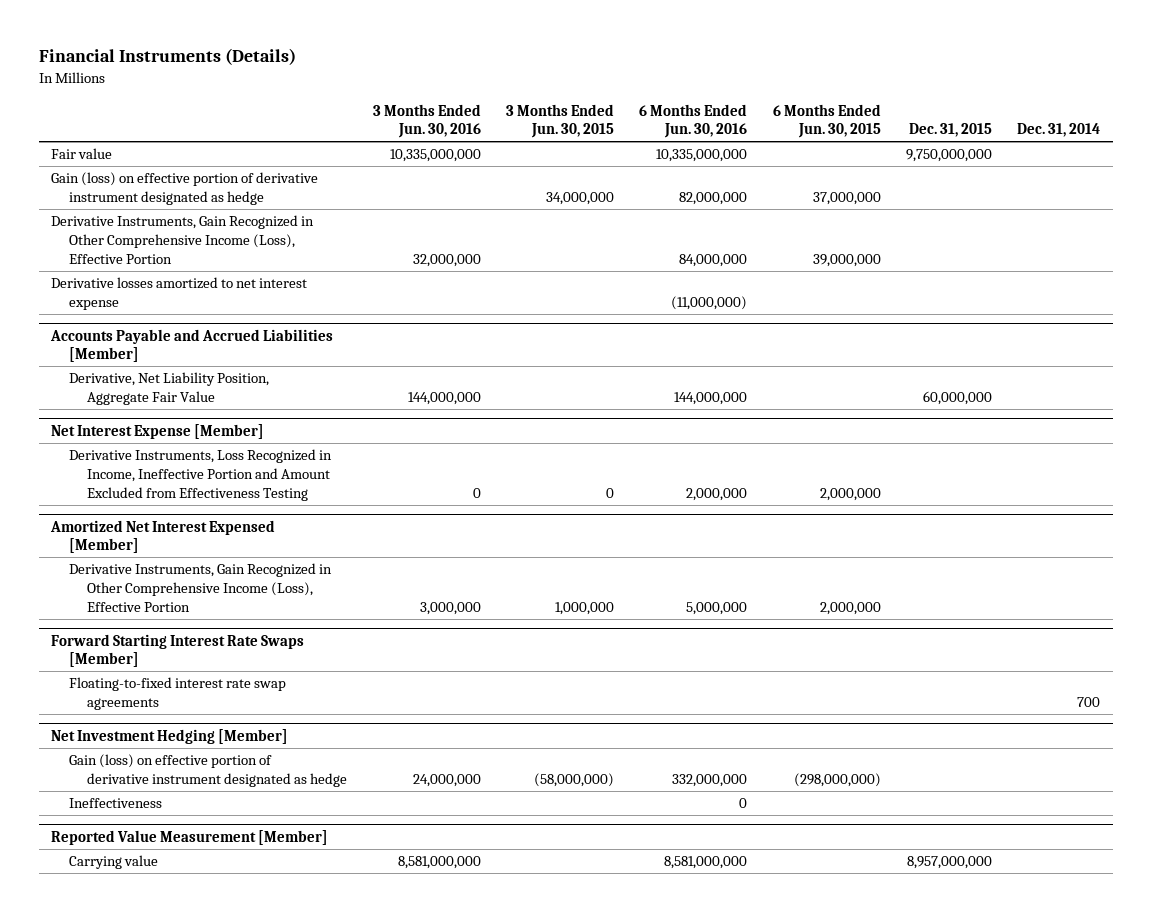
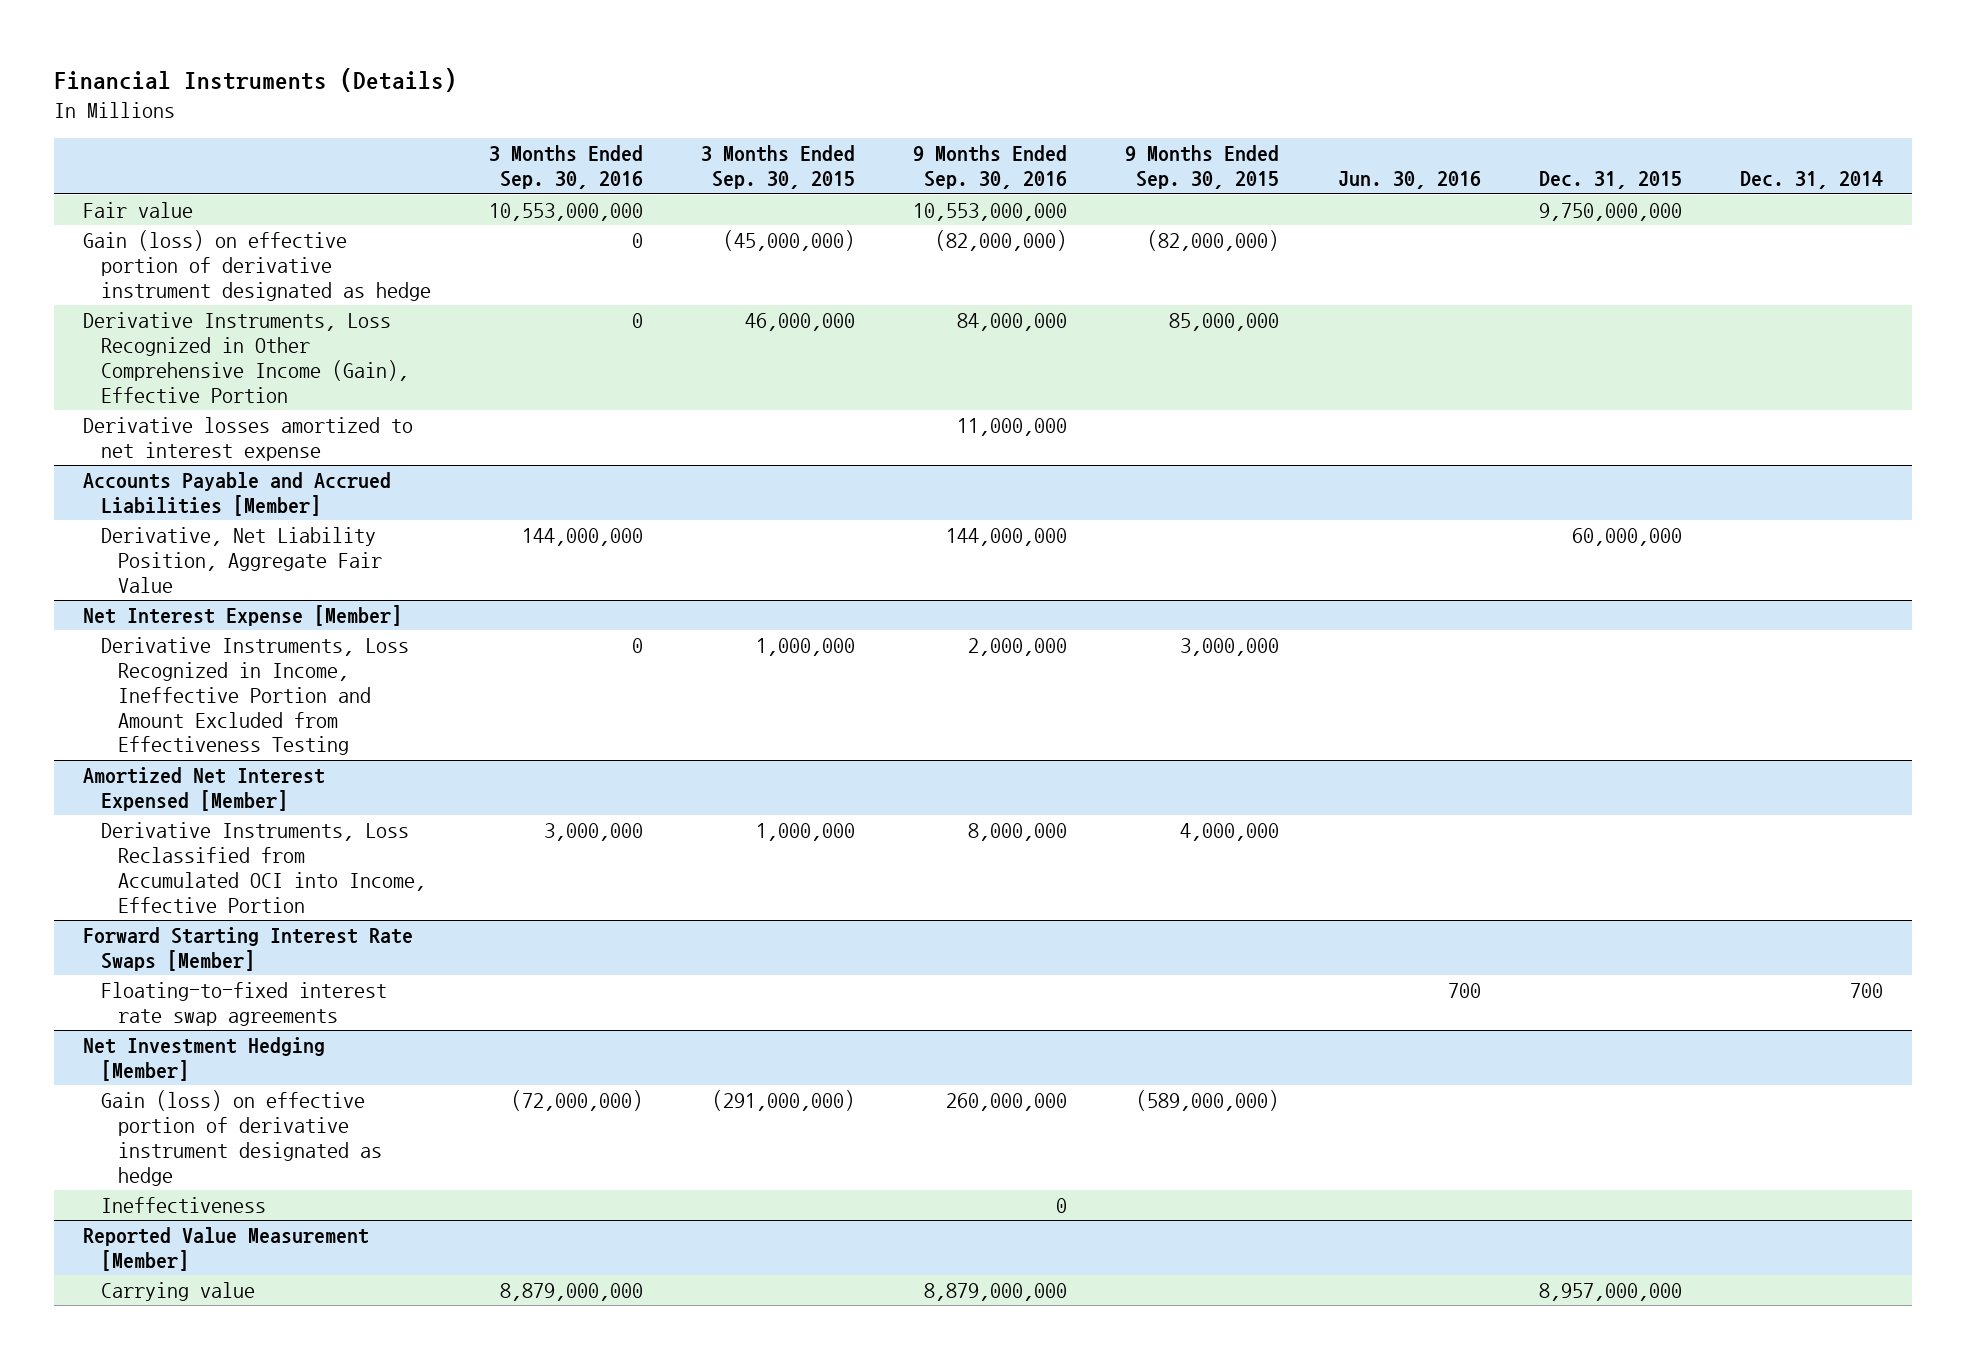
[372,103,481,139] 3 Months Ended Jun. 30, 2016 -> none
[506,103,615,139] 3 Months Ended Jun. 30, 2015 -> none
[639,103,748,139] 6 Months Ended Jun. 30, 2016 -> none
[772,103,881,139] 6 Months Ended Jun. 30, 2015 -> none
none -> [488,145,643,190] 3 Months Ended Sep. 30, 2016
none -> [701,145,856,190] 3 Months Ended Sep. 30, 2015
none -> [913,145,1068,190] 9 Months Ended Sep. 30, 2016
none -> [1125,145,1280,190] 9 Months Ended Sep. 30, 2015
none -> [1337,171,1481,190] Jun. 30, 2016
[51,215,315,264] Derivative Instruments, Gain Recognized in Other Comprehensive Income (Loss), Effective Portion -> [83,312,409,403] Derivative Instruments, Loss Recognized in Other Comprehensive Income (Gain), Effective Portion
[69,563,333,612] Derivative Instruments, Gain Recognized in Other Comprehensive Income (Loss), Effective Portion -> none
none -> [100,822,427,913] Derivative Instruments, Loss Reclassified from Accumulated OCI into Income, Effective Portion

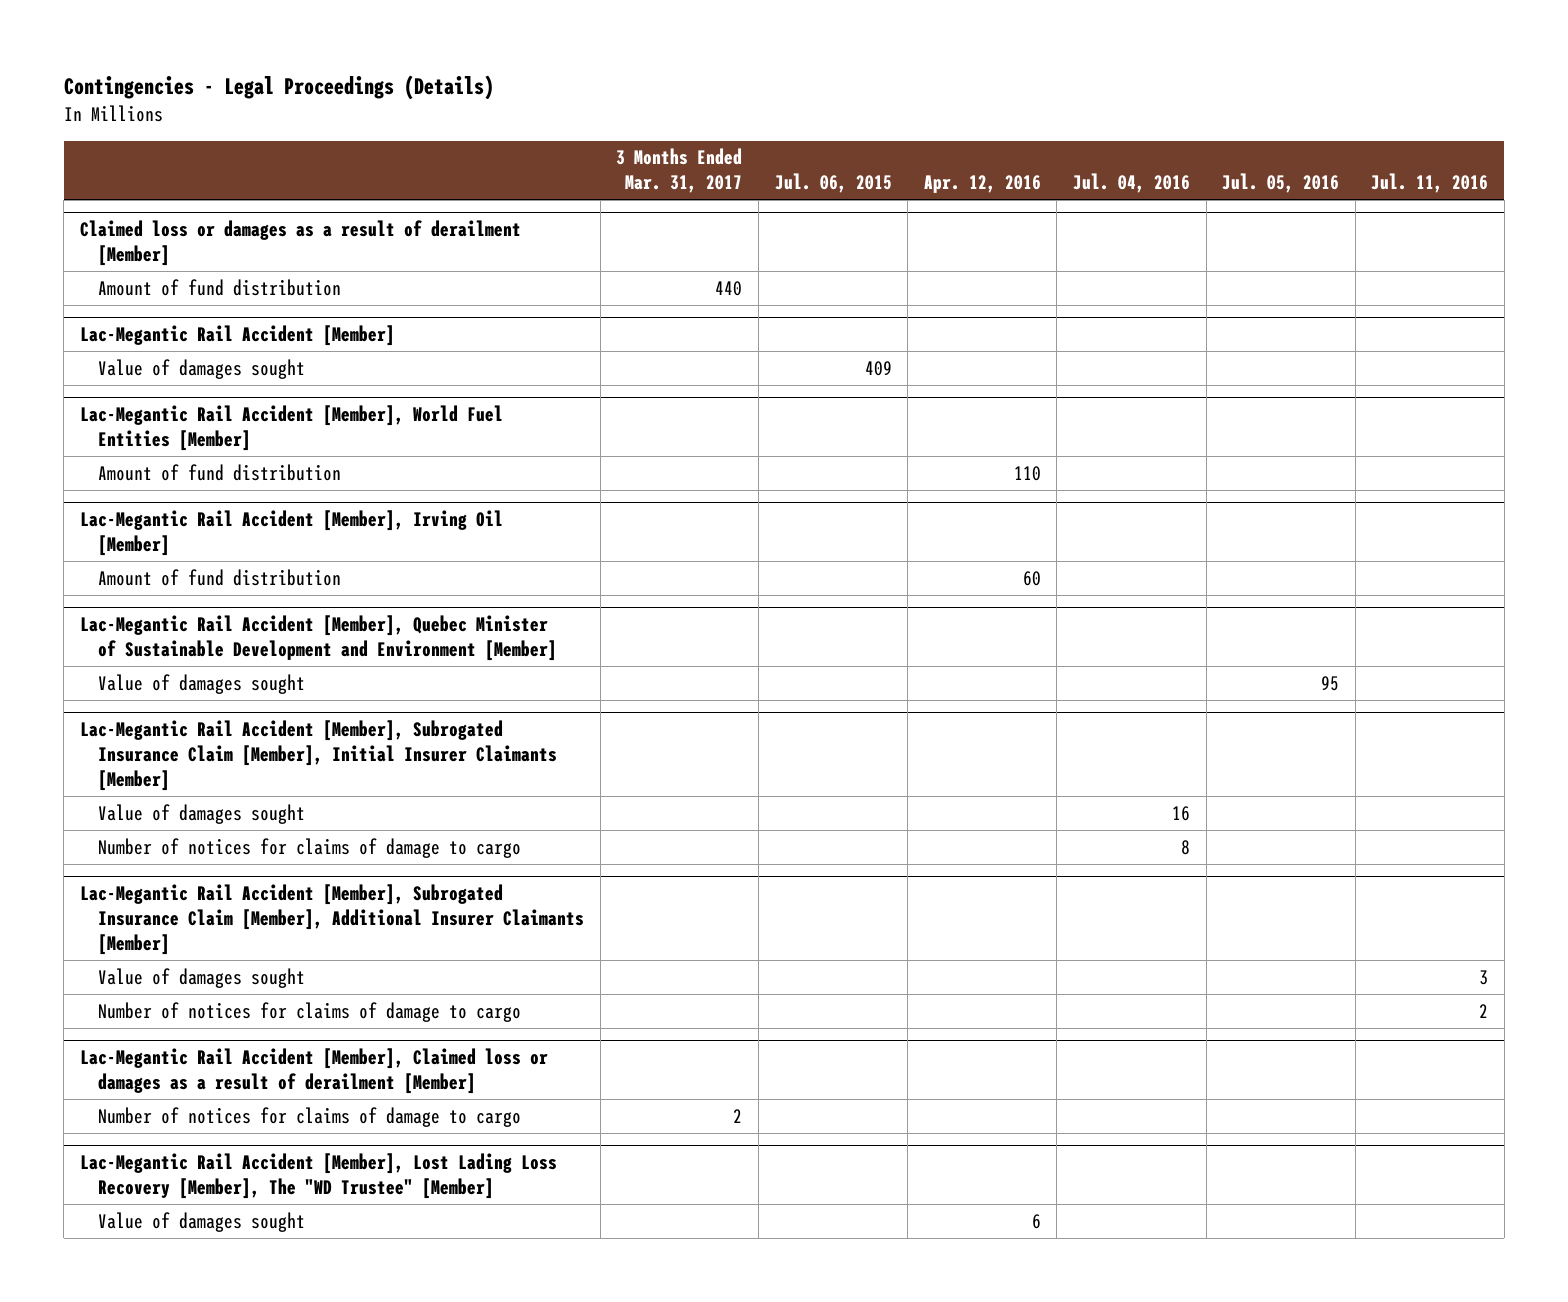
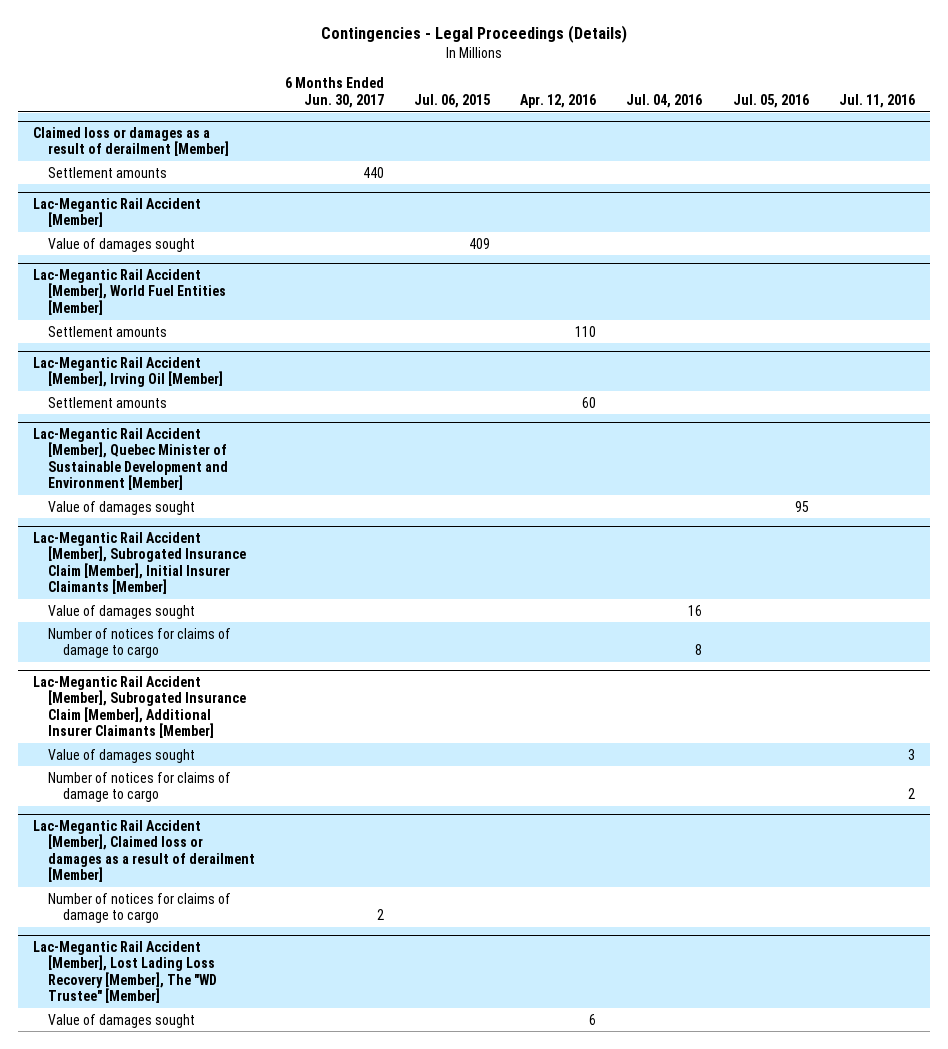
[616,148,743,194] 3 Months Ended Mar. 31, 2017 -> none
none -> [284,77,384,108] 6 Months Ended Jun. 30, 2017
[98,278,342,296] Amount of fund distribution -> [47,166,167,178] Settlement amounts
[98,463,342,481] Amount of fund distribution -> [47,325,167,337] Settlement amounts
[98,568,342,586] Amount of fund distribution -> [47,396,167,408] Settlement amounts

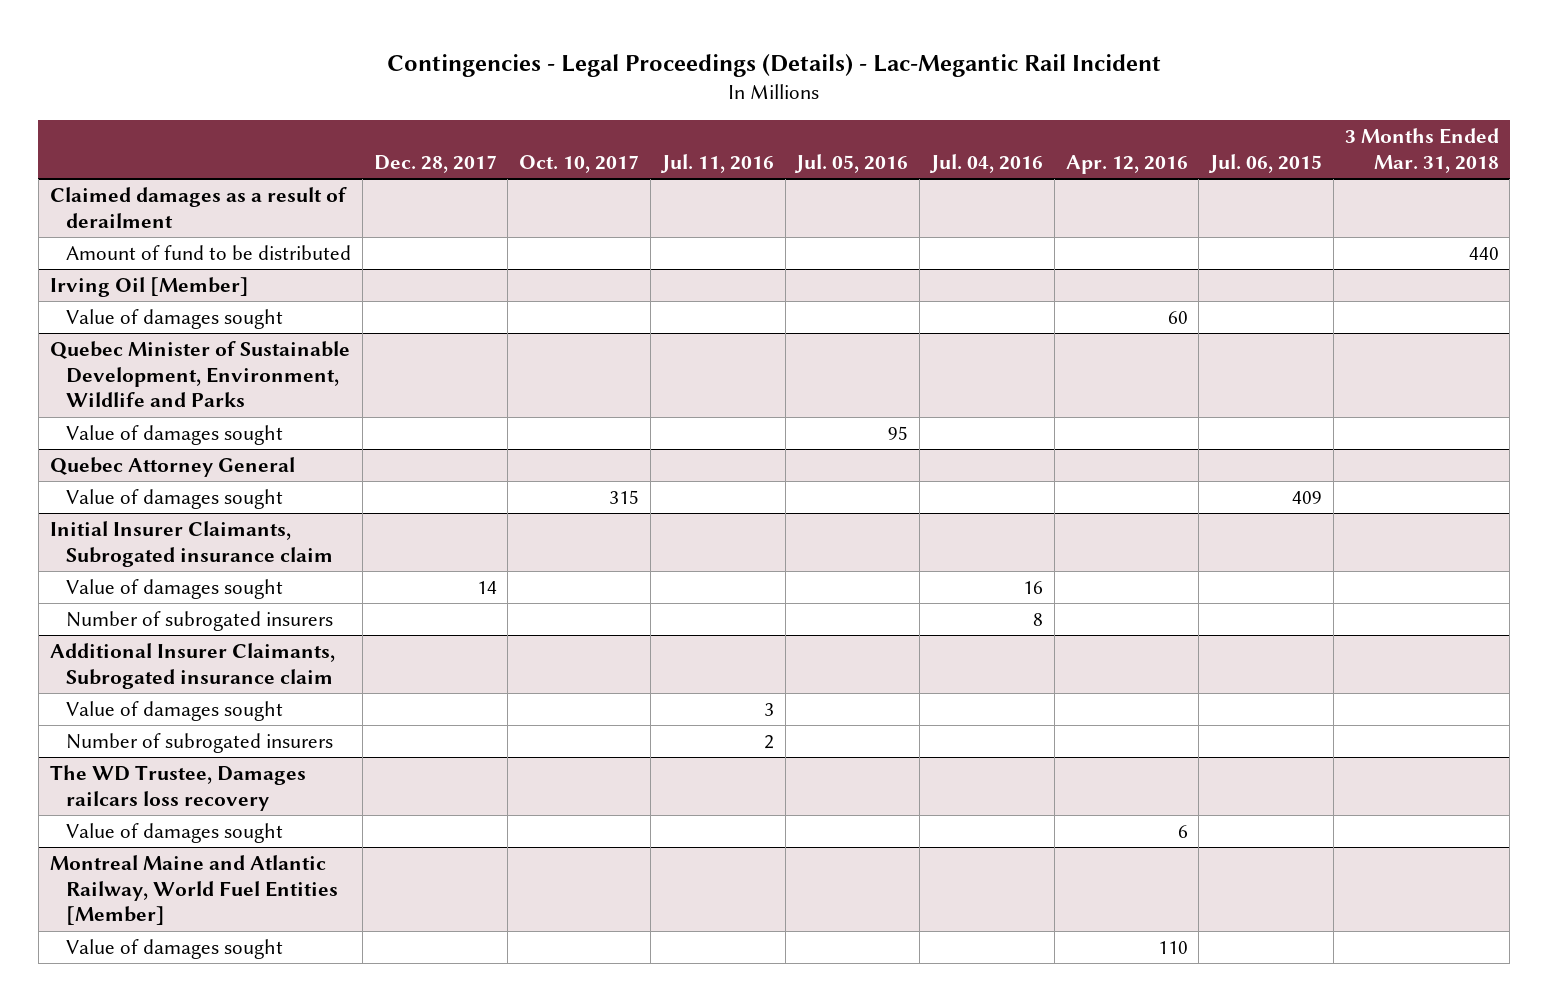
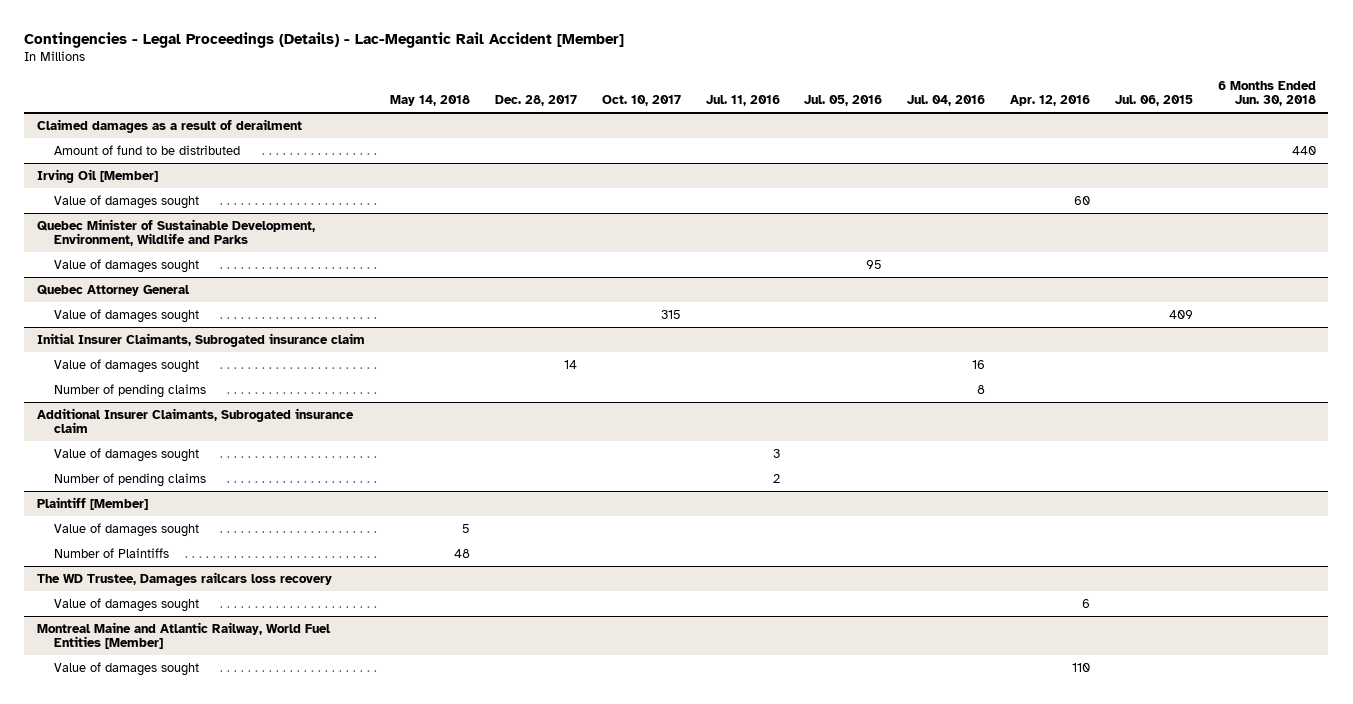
[387,53,1162,77] Contingencies - Legal Proceedings (Details) - Lac-Megantic Rail Incident -> [24,31,625,48] Contingencies - Legal Proceedings (Details) - Lac-Megantic Rail Accident [Member]
[1344,127,1499,173] 3 Months Ended Mar. 31, 2018 -> none
none -> [389,95,470,107] May 14, 2018
none -> [1218,80,1317,107] 6 Months Ended Jun. 30, 2018
[66,611,334,632] Number of subrogated insurers -> [53,383,206,398] Number of pending claims
[66,733,334,754] Number of subrogated insurers -> [53,472,206,487] Number of pending claims
none -> [36,496,148,510] Plaintiff [Member]
none -> [53,522,199,537] Value of damages sought
none -> [53,547,169,558] Number of Plaintiffs

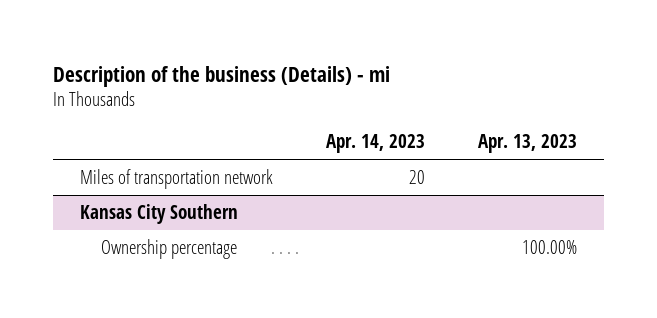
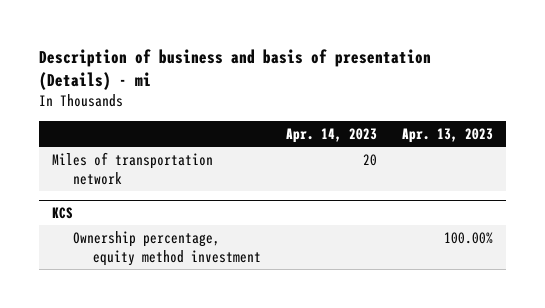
[53,65,391,87] Description of the business (Details) - mi -> [39,48,432,91] Description of business and basis of presentation (Details) - mi
[79,203,238,224] Kansas City Southern -> [52,207,74,220] KCS
[100,238,237,259] Ownership percentage -> [72,230,262,266] Ownership percentage, equity method investment

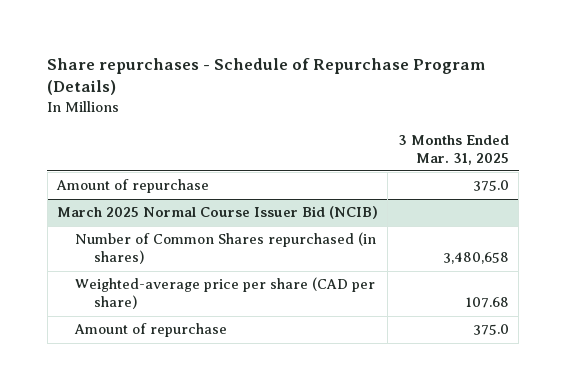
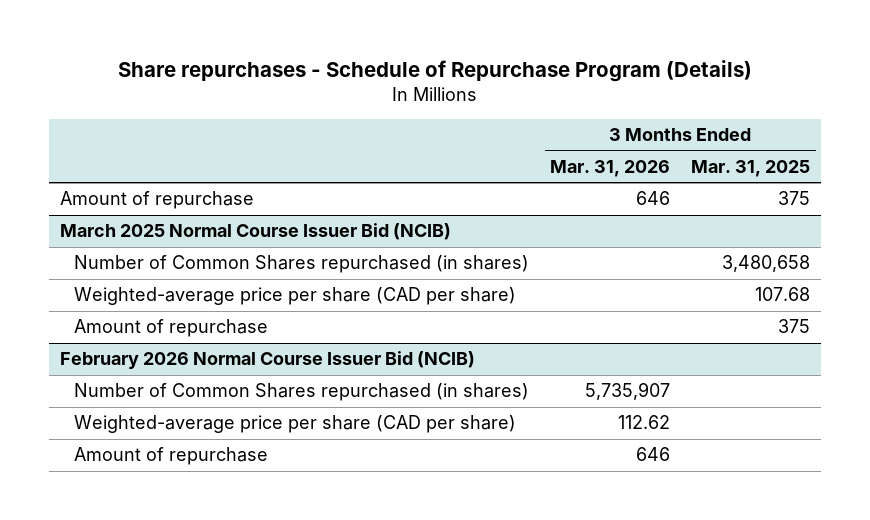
none -> [549,159,670,177] Mar. 31, 2026
[472,180,509,192] 375.0 -> [778,191,811,206] 375
[472,324,509,336] 375.0 -> [778,319,811,334] 375
none -> [59,351,475,370] February 2026 Normal Course Issuer Bid (NCIB)
none -> [73,383,529,402] Number of Common Shares repurchased (in shares)
none -> [73,415,516,434] Weighted-average price per share (CAD per share)
none -> [73,447,268,466] Amount of repurchase

